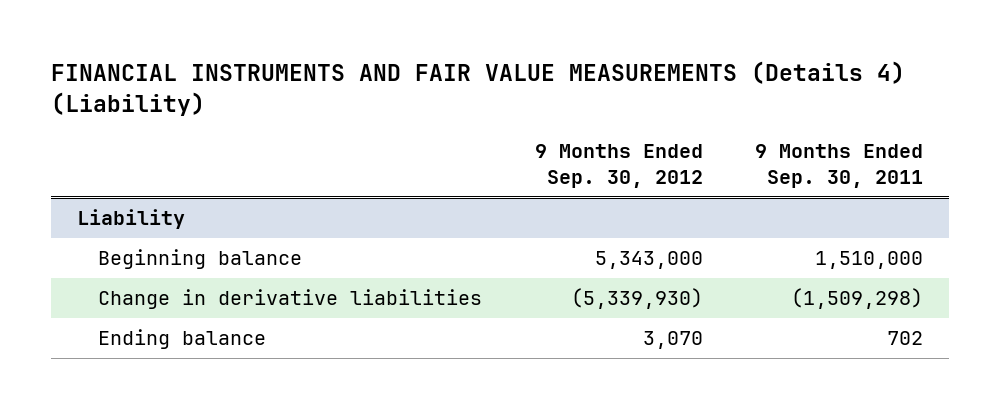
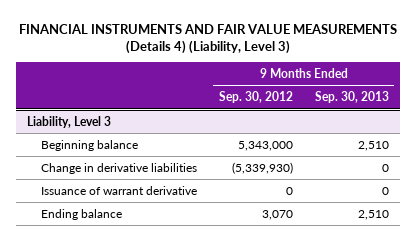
[50,61,905,116] FINANCIAL INSTRUMENTS AND FAIR VALUE MEASUREMENTS (Details 4) (Liability) -> [18,23,397,55] FINANCIAL INSTRUMENTS AND FAIR VALUE MEASUREMENTS (Details 4) (Liability, Level 3)
[754,144,923,188] 9 Months Ended Sep. 30, 2011 -> none
none -> [314,91,389,104] Sep. 30, 2013
[76,209,185,230] Liability -> none
none -> [27,115,112,128] Liability, Level 3
none -> [40,185,197,195] Issuance of warrant derivative

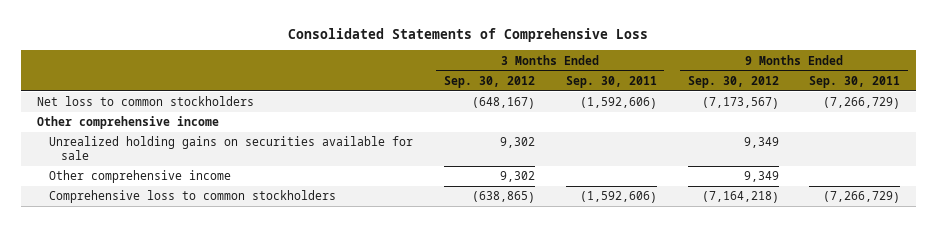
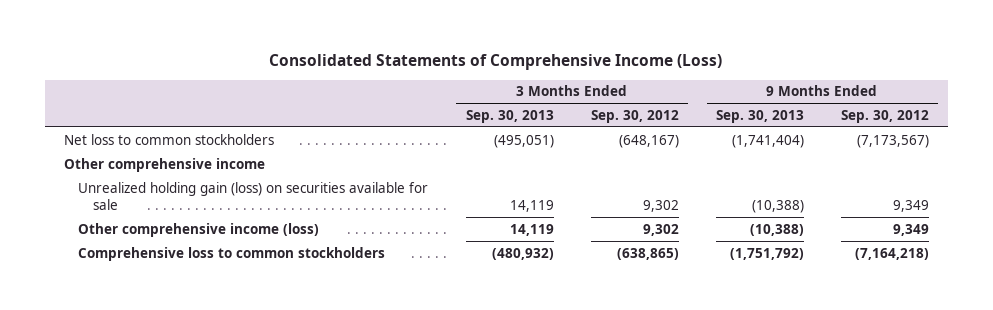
[288,27,649,42] Consolidated Statements of Comprehensive Loss -> [269,54,723,71] Consolidated Statements of Comprehensive Income (Loss)
[565,75,657,88] Sep. 30, 2011 -> none
[809,75,901,88] Sep. 30, 2011 -> none
none -> [465,109,554,123] Sep. 30, 2013
none -> [715,109,804,123] Sep. 30, 2013
[48,136,413,160] Unrealized holding gains on securities available for sale -> [78,181,429,210] Unrealized holding gain (loss) on securities available for sale
[48,170,231,184] Other comprehensive income -> [78,222,320,237] Other comprehensive income (loss)

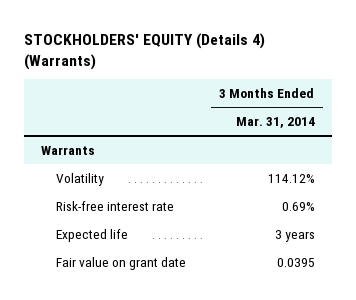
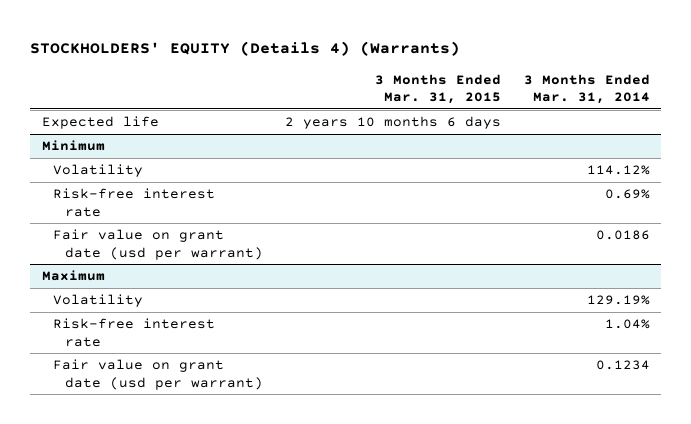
none -> [375,73,502,104] 3 Months Ended Mar. 31, 2015
[41,145,96,155] Warrants -> none
none -> [41,116,159,130] Expected life
none -> [41,140,105,152] Minimum
[55,228,128,242] Expected life -> none
[55,256,186,270] Fair value on grant date -> [53,229,263,260] Fair value on grant date (usd per warrant)
[276,257,315,267] 0.0395 -> [595,230,650,241] 0.0186
none -> [41,270,105,282] Maximum
none -> [53,294,144,308] Volatility
none -> [53,318,216,347] Risk-free interest rate
none -> [53,359,263,390] Fair value on grant date (usd per warrant)

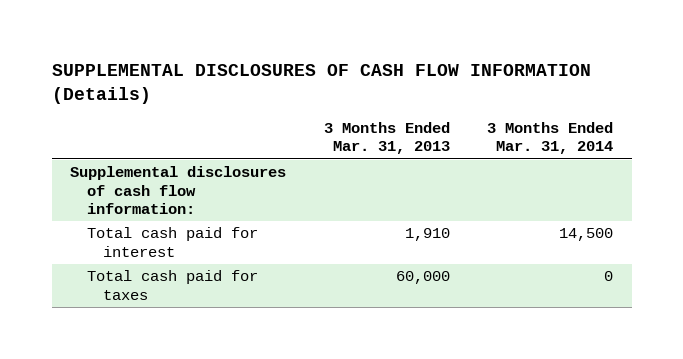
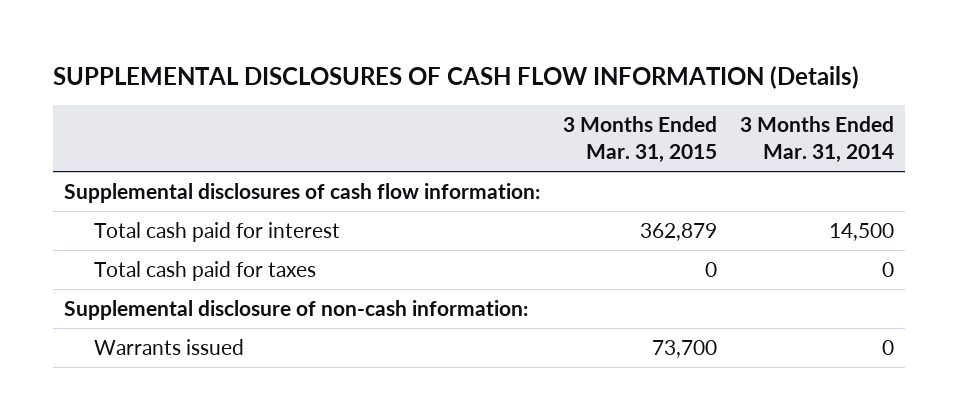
[323,122,450,155] 3 Months Ended Mar. 31, 2013 -> none
none -> [563,116,718,163] 3 Months Ended Mar. 31, 2015
none -> [64,300,529,321] Supplemental disclosure of non-cash information:
none -> [94,339,245,356] Warrants issued

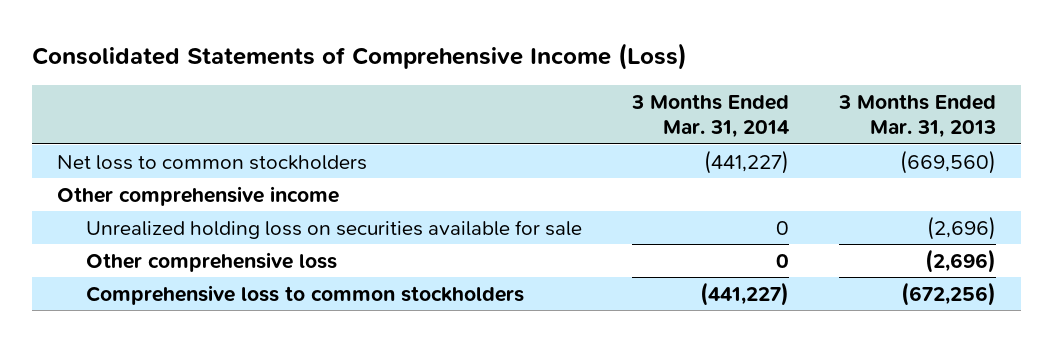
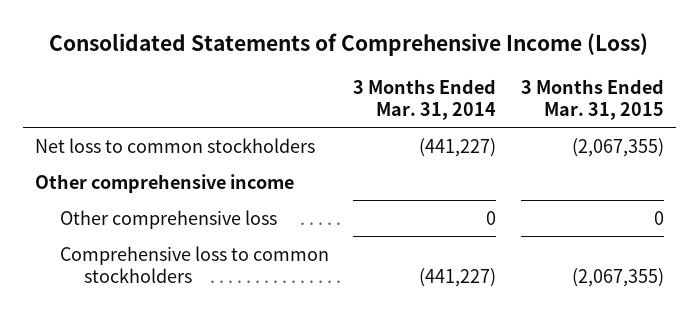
[838,93,997,139] 3 Months Ended Mar. 31, 2013 -> none
none -> [520,78,664,120] 3 Months Ended Mar. 31, 2015
[85,219,582,239] Unrealized holding loss on securities available for sale -> none

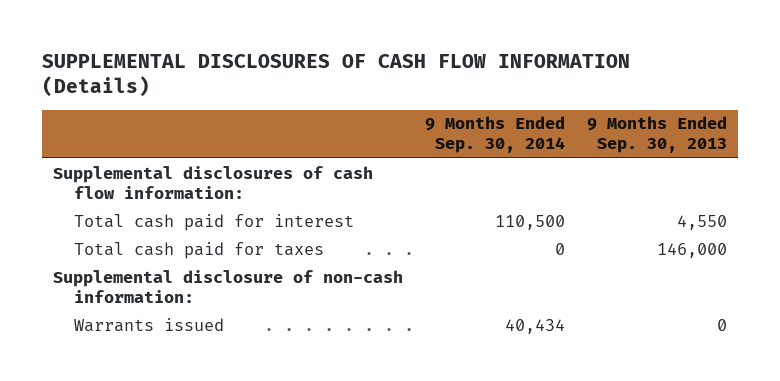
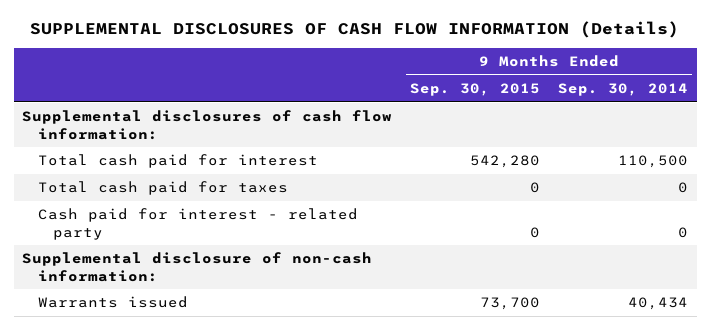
[586,116,727,154] 9 Months Ended Sep. 30, 2013 -> none
none -> [410,83,541,97] Sep. 30, 2015
none -> [37,208,358,240] Cash paid for interest - related party

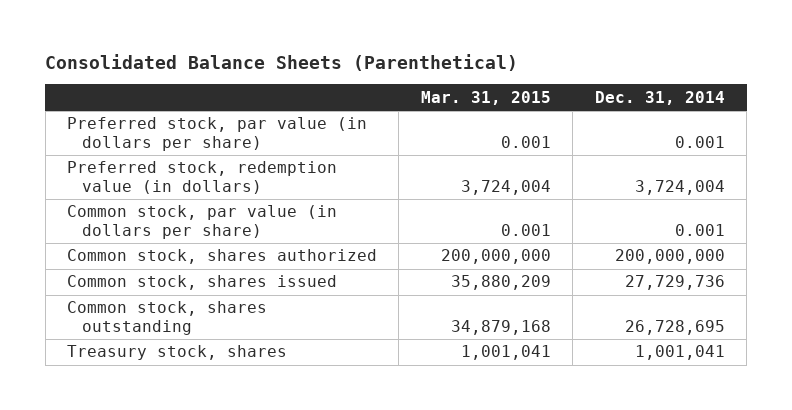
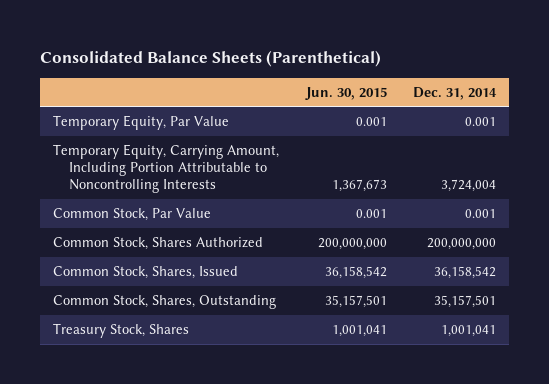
[420,90,551,105] Mar. 31, 2015 -> none
none -> [304,86,387,100] Jun. 30, 2015
[66,117,367,151] Preferred stock, par value (in dollars per share) -> [53,115,230,131] Temporary Equity, Par Value
[66,161,337,194] Preferred stock, redemption value (in dollars) -> [53,144,280,194] Temporary Equity, Carrying Amount, Including Portion Attributable to Noncontrolling Interests
[66,205,337,239] Common stock, par value (in dollars per share) -> [53,208,212,222] Common Stock, Par Value
[66,249,377,265] Common stock, shares authorized -> [53,237,264,251] Common Stock, Shares Authorized
[66,275,337,291] Common stock, shares issued -> [53,266,239,280] Common Stock, Shares, Issued
[624,275,725,291] 27,729,736 -> [433,266,496,280] 36,158,542
[66,301,267,335] Common stock, shares outstanding -> [53,295,277,310] Common Stock, Shares, Outstanding
[624,319,725,335] 26,728,695 -> [433,295,496,309] 35,157,501
[66,345,287,361] Treasury stock, shares -> [53,323,190,339] Treasury Stock, Shares

